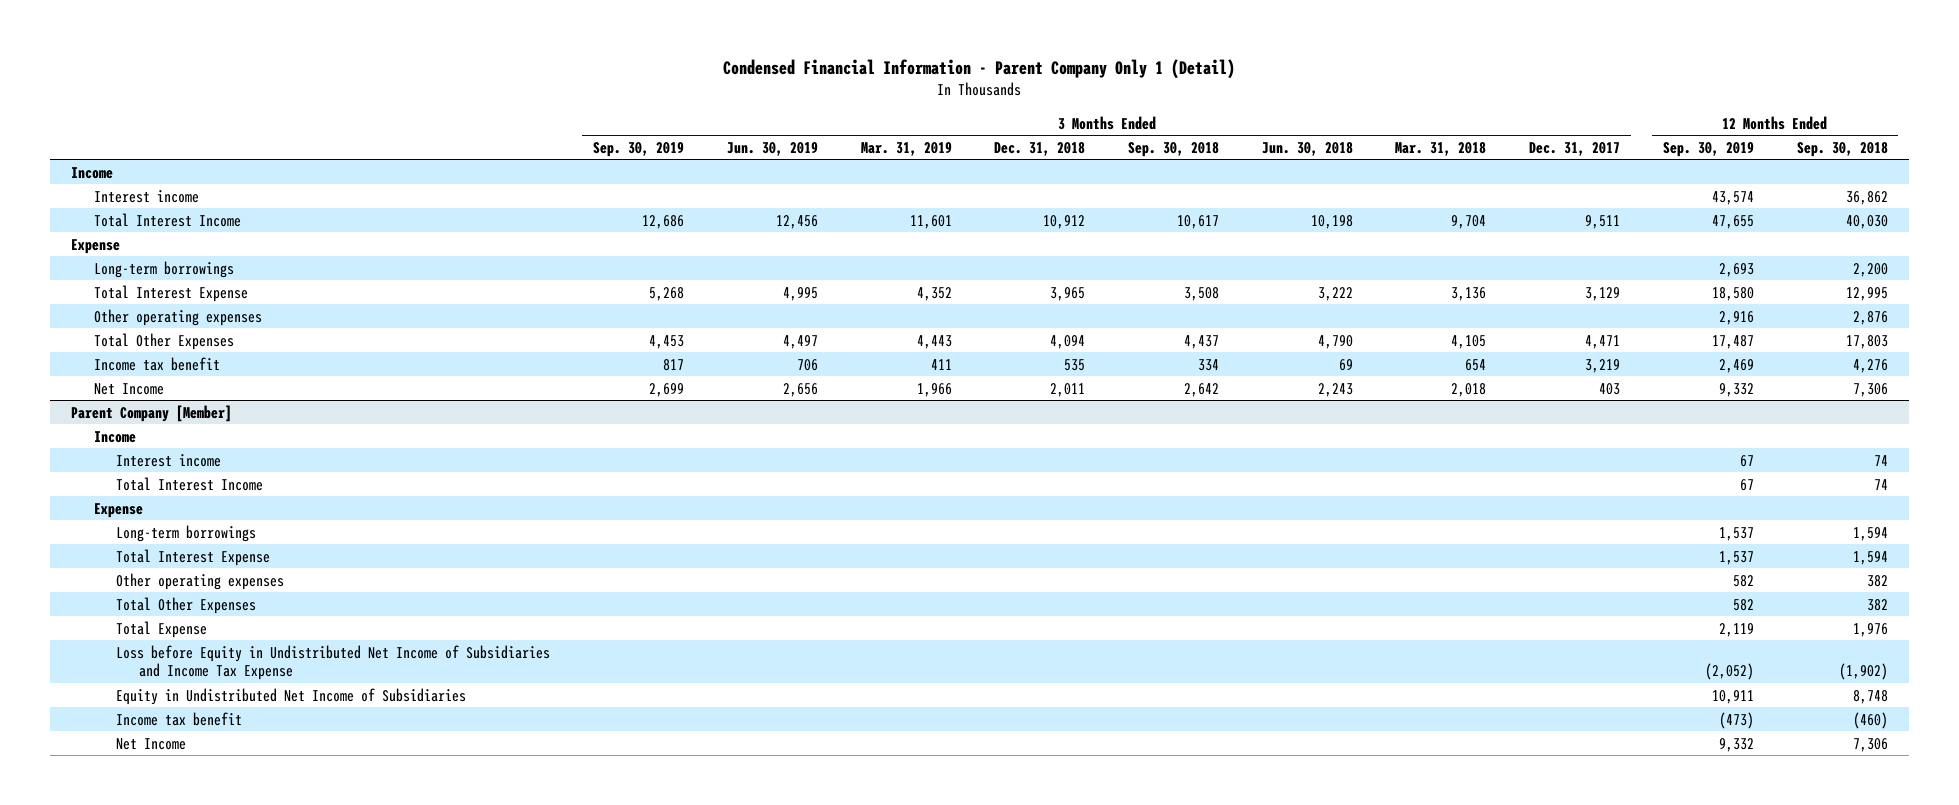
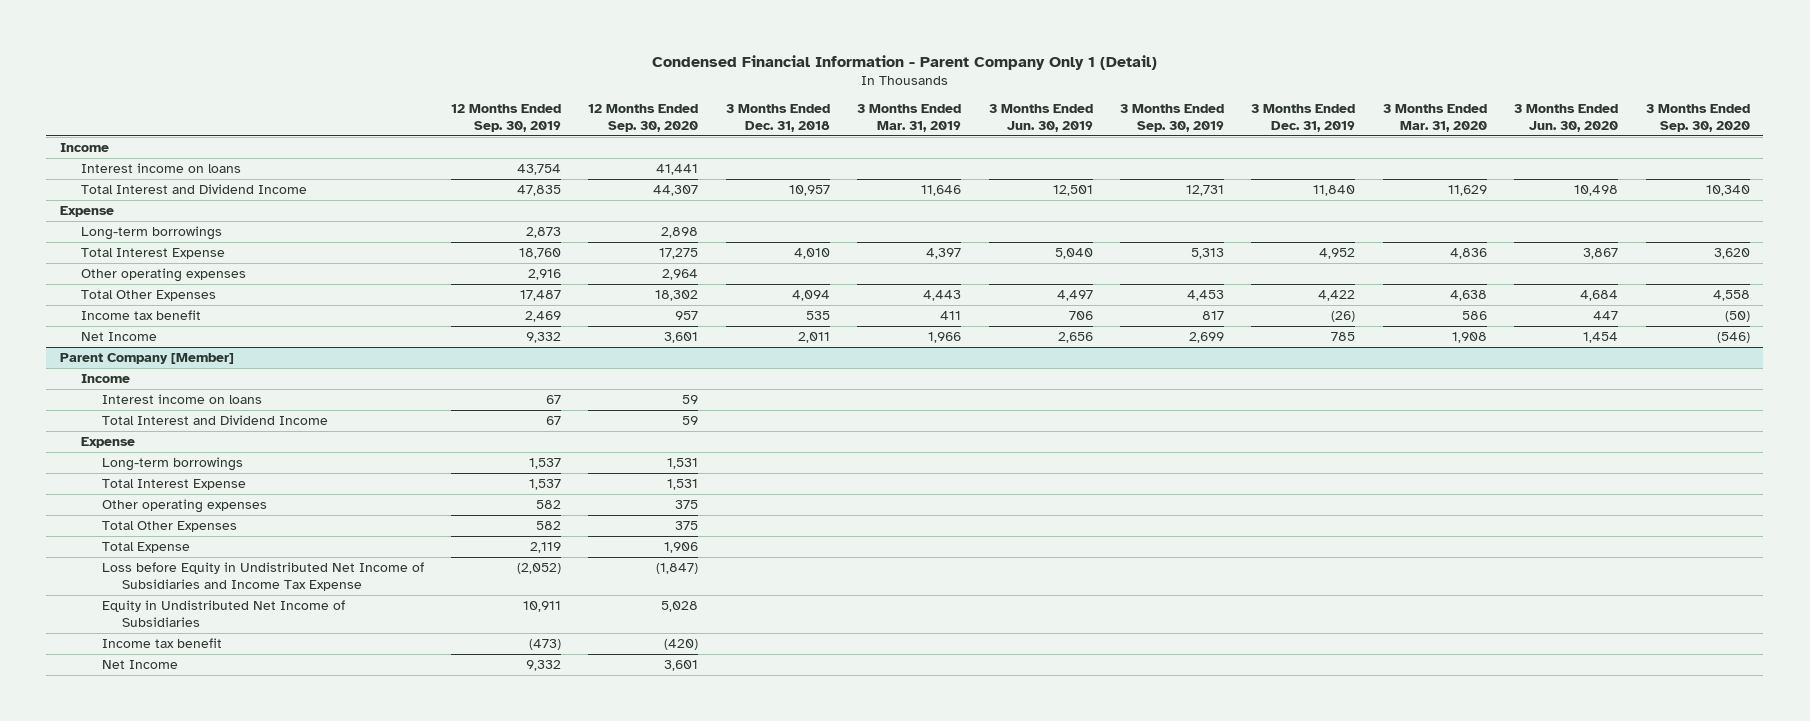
[1127,141,1219,157] Sep. 30, 2018 -> none
[1261,141,1353,156] Jun. 30, 2018 -> none
[1395,141,1487,156] Mar. 31, 2018 -> none
[1529,141,1621,156] Dec. 31, 2017 -> none
[1796,141,1888,157] Sep. 30, 2018 -> none
none -> [588,103,699,132] 12 Months Ended Sep. 30, 2020
none -> [1251,103,1356,132] 3 Months Ended Dec. 31, 2019
none -> [1382,103,1487,132] 3 Months Ended Mar. 31, 2020
none -> [1514,103,1619,132] 3 Months Ended Jun. 30, 2020
none -> [1645,103,1750,132] 3 Months Ended Sep. 30, 2020
[93,189,199,203] Interest income -> [80,162,241,173] Interest income on loans
[1711,190,1754,205] 43,574 -> [516,163,561,175] 43,754
[93,212,241,227] Total Interest Income -> [80,183,307,194] Total Interest and Dividend Income
[642,214,685,229] 12,686 -> [1186,184,1225,196] 12,731
[775,214,818,229] 12,456 -> [1052,184,1093,196] 12,501
[909,214,952,229] 11,601 -> [921,184,962,196] 11,646
[1043,214,1086,229] 10,912 -> [788,184,830,196] 10,957
[1711,214,1754,229] 47,655 -> [516,184,561,196] 47,835
[1718,262,1754,277] 2,693 -> [525,226,561,238] 2,873
[649,286,685,301] 5,268 -> [1191,247,1225,259] 5,313
[782,286,818,301] 4,995 -> [1054,247,1093,259] 5,040
[916,286,952,301] 4,352 -> [926,247,962,259] 4,397
[1050,286,1086,301] 3,965 -> [793,247,830,259] 4,010
[1711,286,1754,301] 18,580 -> [518,247,561,259] 18,760
[116,453,222,467] Interest income -> [101,393,262,404] Interest income on loans
[116,476,264,491] Total Interest Income -> [101,414,328,425] Total Interest and Dividend Income

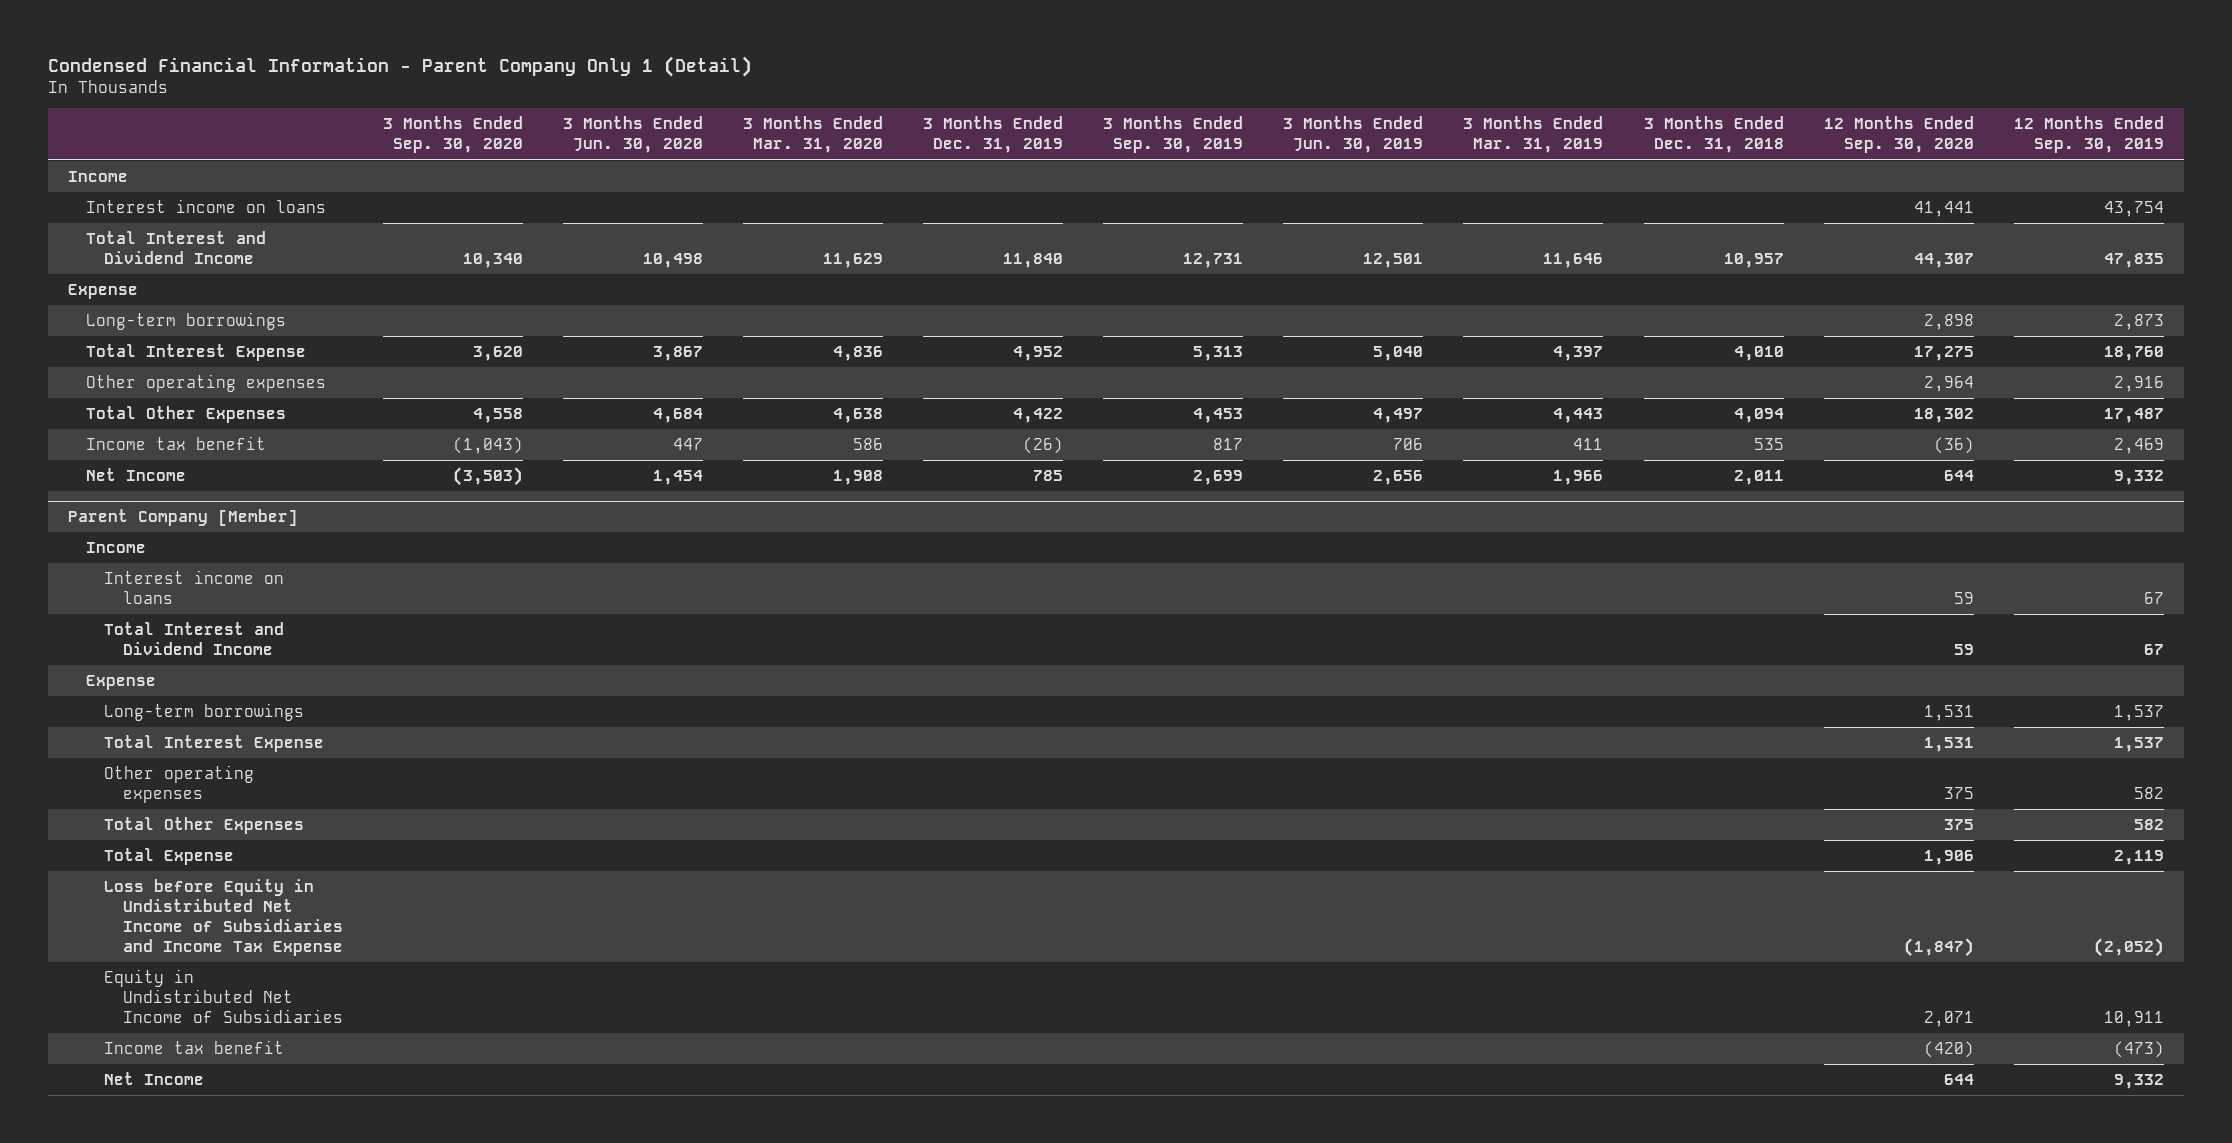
[675,310,699,320] 957 -> [1933,437,1974,455] (36)
[1724,310,1750,322] (50) -> [452,437,523,455] (1,043)
[664,331,699,343] 3,601 -> [1943,470,1974,482] 644
[1716,331,1750,343] (546) -> [452,467,523,487] (3,503)
[661,600,699,612] 5,028 -> [1923,1011,1974,1028] 2,071
[664,659,699,671] 3,601 -> [1943,1074,1974,1086] 644

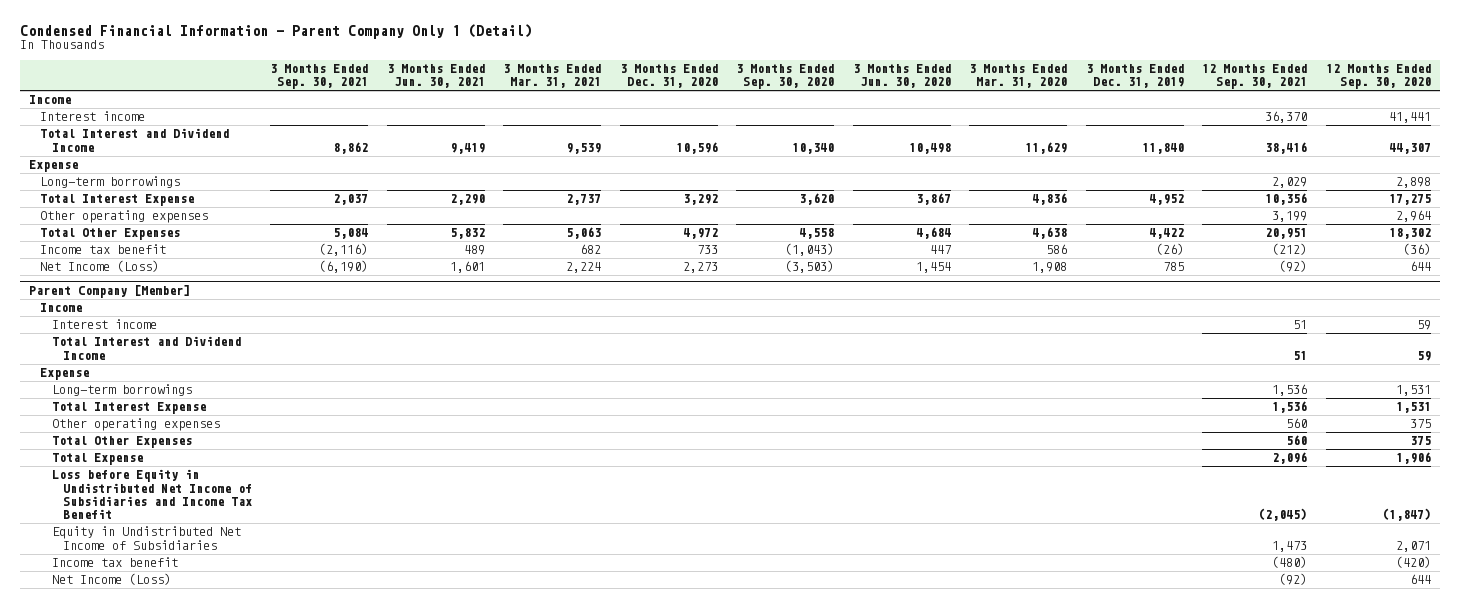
[1103,116,1244,154] 3 Months Ended Sep. 30, 2019 -> none
[1283,116,1424,154] 3 Months Ended Jun. 30, 2019 -> none
[1463,116,1604,154] 3 Months Ended Mar. 31, 2019 -> none
[1643,116,1784,154] 3 Months Ended Dec. 31, 2018 -> none
[2013,116,2164,154] 12 Months Ended Sep. 30, 2019 -> none
none -> [270,64,369,90] 3 Months Ended Sep. 30, 2021
none -> [386,64,485,89] 3 Months Ended Jun. 30, 2021
none -> [503,64,602,89] 3 Months Ended Mar. 31, 2021
none -> [619,64,718,89] 3 Months Ended Dec. 31, 2020
none -> [1202,64,1308,90] 12 Months Ended Sep. 30, 2021
[86,199,327,214] Interest income on loans -> [40,111,146,122] Interest income
[86,468,187,482] Net Income -> [40,260,160,273] Net Income (Loss)
[104,570,285,605] Interest income on loans -> [51,319,157,330] Interest income
[104,879,343,957] Loss before Equity in Undistributed Net Income of Subsidiaries and Income Tax Expense -> [51,469,253,519] Loss before Equity in Undistributed Net Income of Subsidiaries and Income Tax Benefit
[104,1072,205,1086] Net Income -> [51,573,171,586] Net Income (Loss)

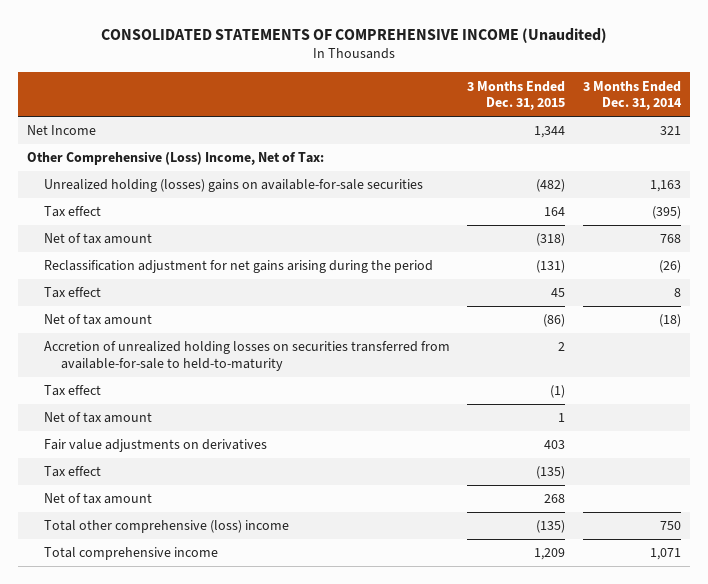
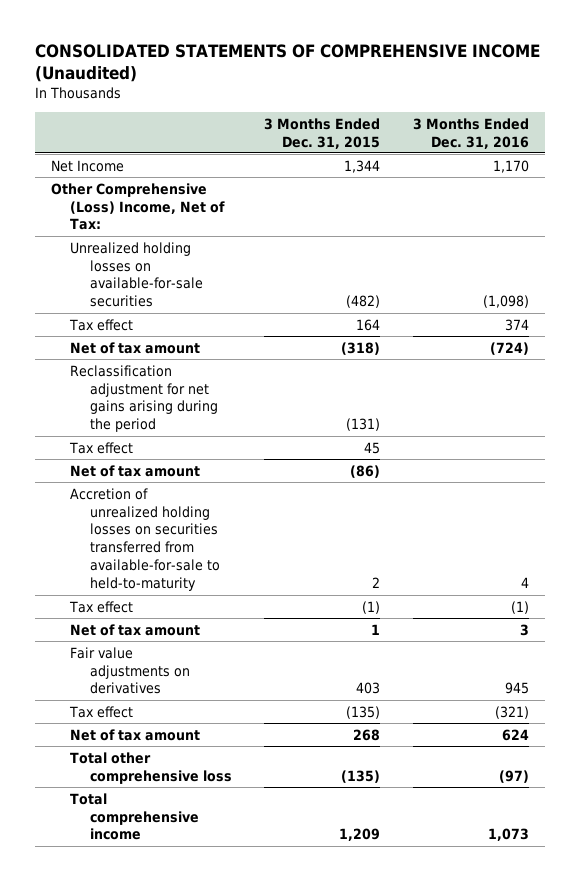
[583,80,683,111] 3 Months Ended Dec. 31, 2014 -> none
none -> [413,117,530,149] 3 Months Ended Dec. 31, 2016
[43,179,423,193] Unrealized holding (losses) gains on available-for-sale securities -> [70,241,203,308] Unrealized holding losses on available-for-sale securities
[43,520,289,534] Total other comprehensive (loss) income -> [70,751,232,784] Total other comprehensive loss

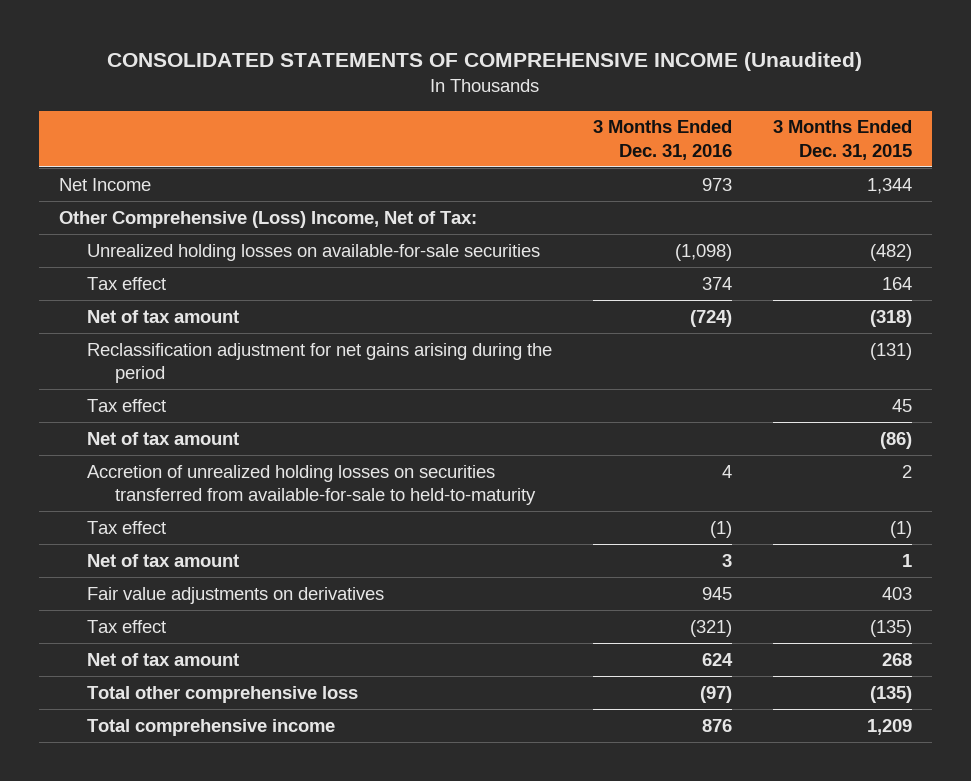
[493,159,530,173] 1,170 -> [701,177,732,191] 973
[488,828,530,842] 1,073 -> [701,718,732,732] 876

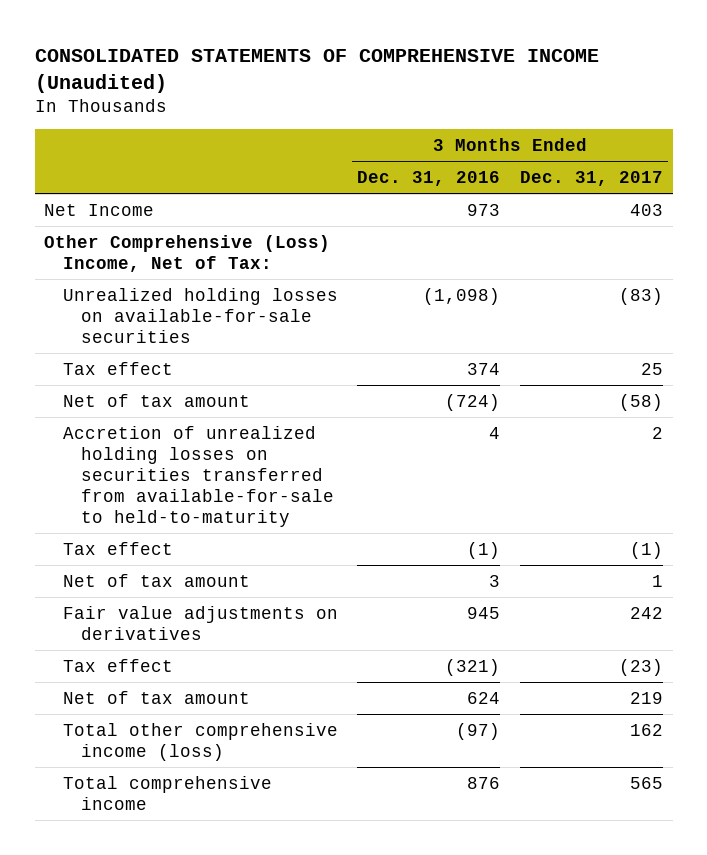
[772,120,912,160] 3 Months Ended Dec. 31, 2015 -> none
none -> [519,171,663,187] Dec. 31, 2017
[87,342,553,384] Reclassification adjustment for net gains arising during the period -> none
[87,398,167,412] Tax effect -> none
[87,431,240,445] Net of tax amount -> none
[87,685,359,703] Total other comprehensive loss -> [62,722,338,761] Total other comprehensive income (loss)

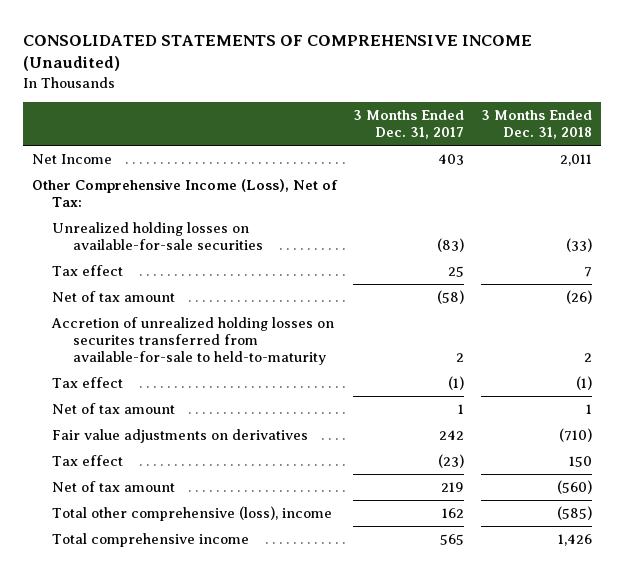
[357,171,501,187] Dec. 31, 2016 -> none
none -> [481,110,593,140] 3 Months Ended Dec. 31, 2018
[44,234,331,272] Other Comprehensive (Loss) Income, Net of Tax: -> [31,179,338,207] Other Comprehensive Income (Loss), Net of Tax:
[62,425,335,527] Accretion of unrealized holding losses on securities transferred from available-for-sale to held-to-maturity -> [51,317,335,365] Accretion of unrealized holding losses on securites transferred from available-for-sale to held-to-maturity
[62,722,338,761] Total other comprehensive income (loss) -> [52,506,333,522] Total other comprehensive (loss), income

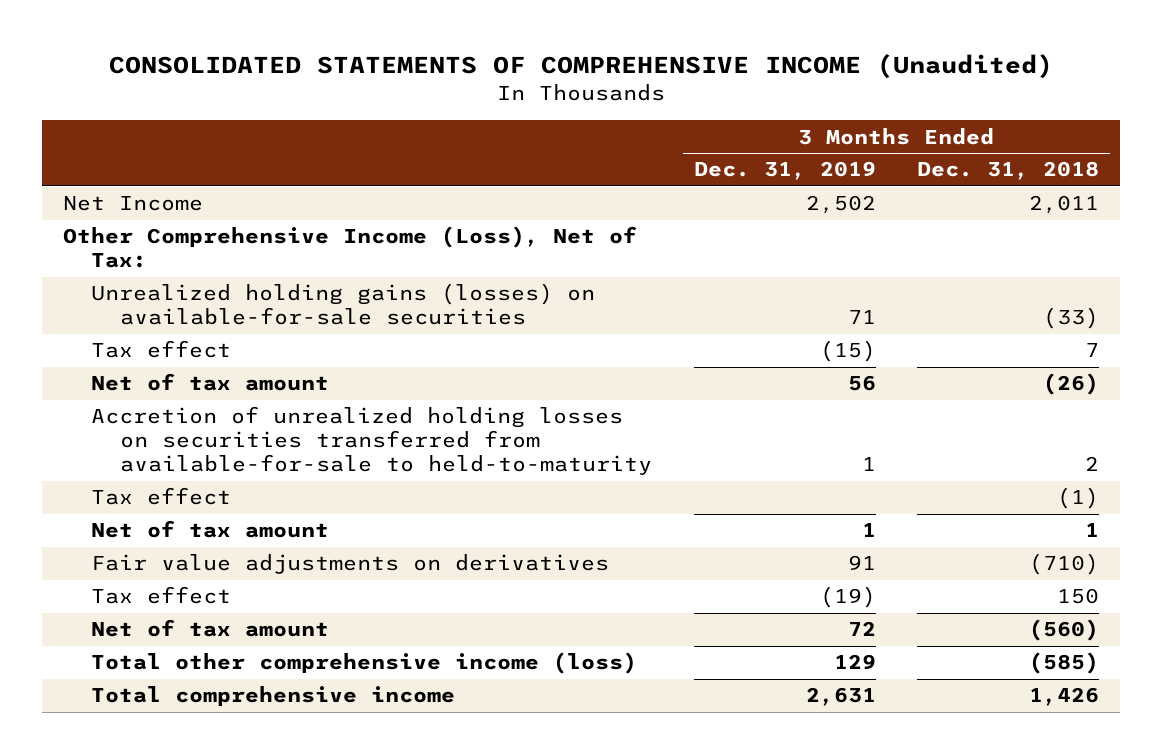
[353,110,465,140] 3 Months Ended Dec. 31, 2017 -> none
none -> [693,161,876,181] Dec. 31, 2019
[52,222,264,250] Unrealized holding losses on available-for-sale securities -> [91,283,596,326] Unrealized holding gains (losses) on available-for-sale securities
[51,317,335,365] Accretion of unrealized holding losses on securites transferred from available-for-sale to held-to-maturity -> [91,406,652,476] Accretion of unrealized holding losses on securities transferred from available-for-sale to held-to-maturity
[52,506,333,522] Total other comprehensive (loss), income -> [91,652,638,675] Total other comprehensive income (loss)

